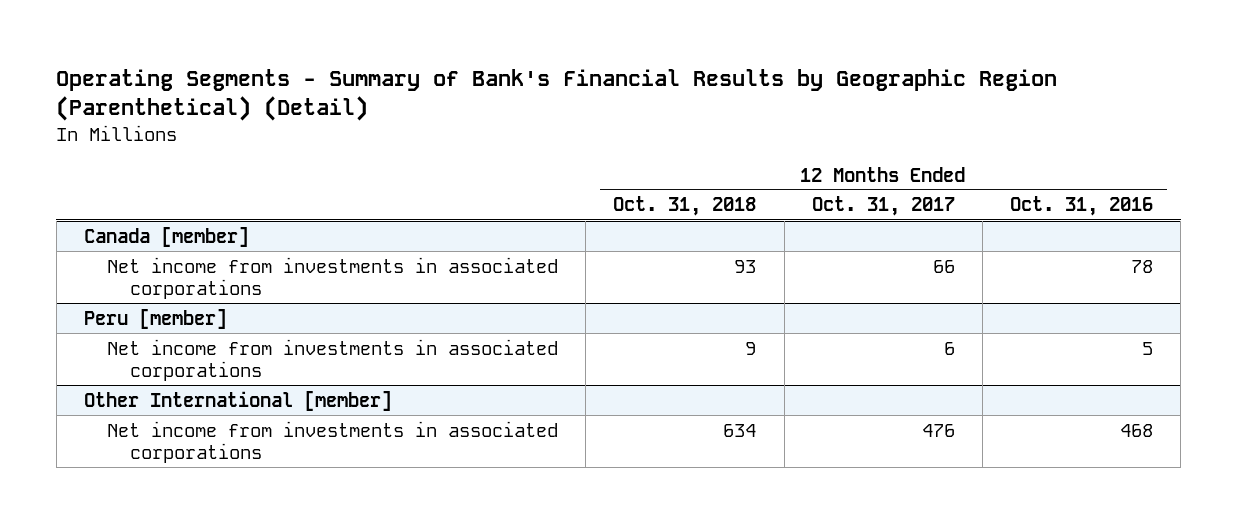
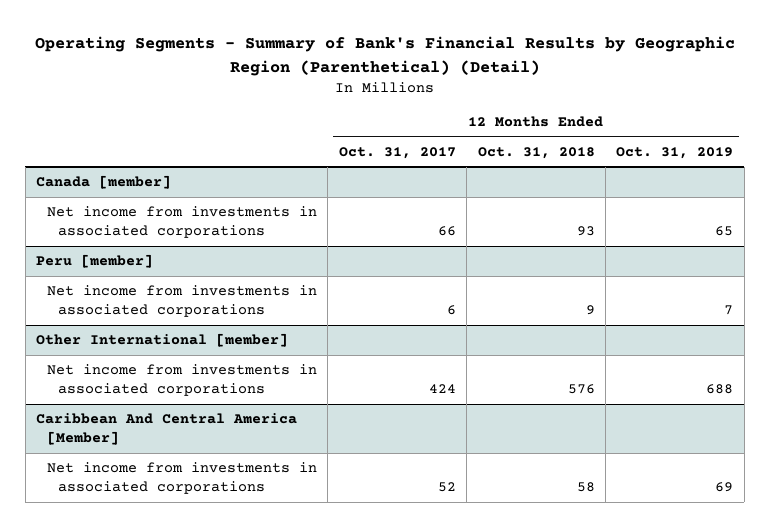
[1010,196,1154,217] Oct. 31, 2016 -> none
none -> [616,146,734,159] Oct. 31, 2019
[723,423,757,437] 634 -> [567,384,595,395] 576
[921,423,955,437] 476 -> [428,384,456,394] 424
none -> [36,413,298,446] Caribbean And Central America [Member]
none -> [47,462,318,495] Net income from investments in associated corporations

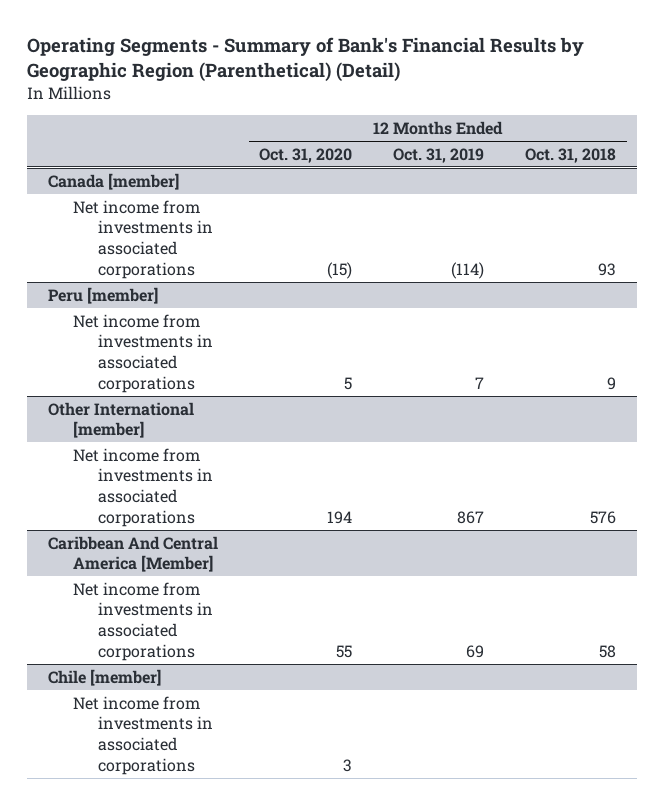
[338,146,456,159] Oct. 31, 2017 -> none
none -> [258,147,352,163] Oct. 31, 2020
[715,226,734,237] 65 -> [451,261,485,279] (114)
[706,384,734,395] 688 -> [457,510,485,524] 867
none -> [47,668,161,686] Chile [member]
none -> [72,695,213,775] Net income from investments in associated corporations

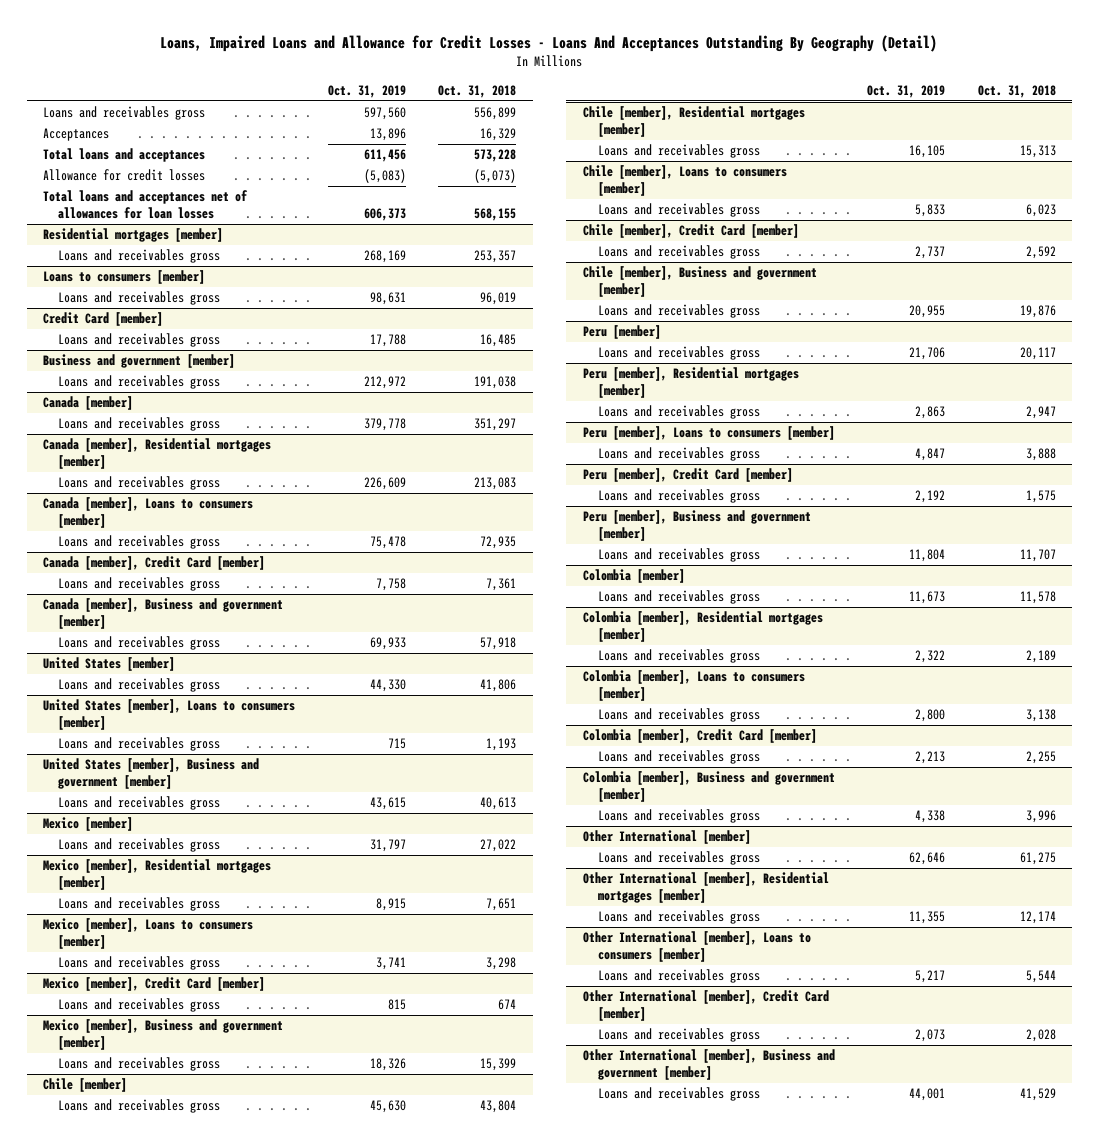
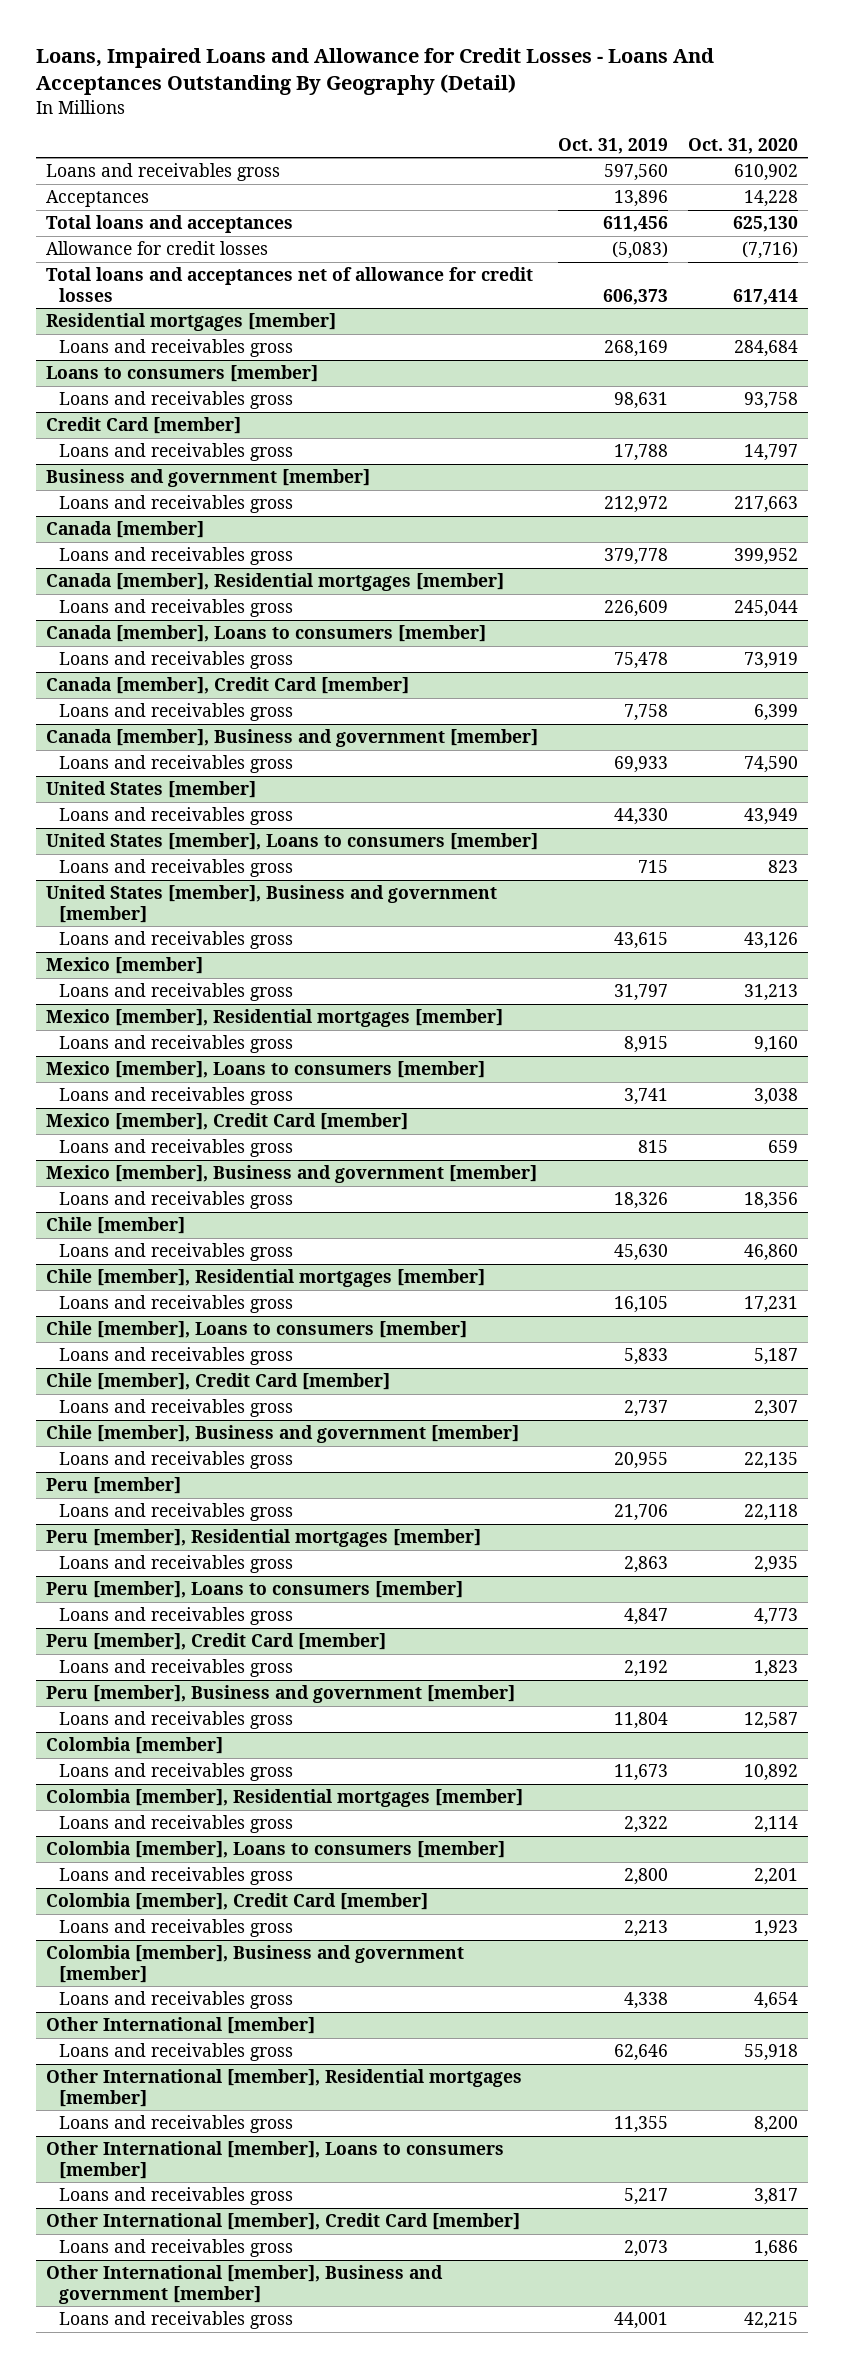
[438,84,517,98] Oct. 31, 2018 -> none
none -> [688,137,799,154] Oct. 31, 2020
[43,190,249,219] Total loans and acceptances net of allowances for loan losses -> [45,267,533,302] Total loans and acceptances net of allowance for credit losses

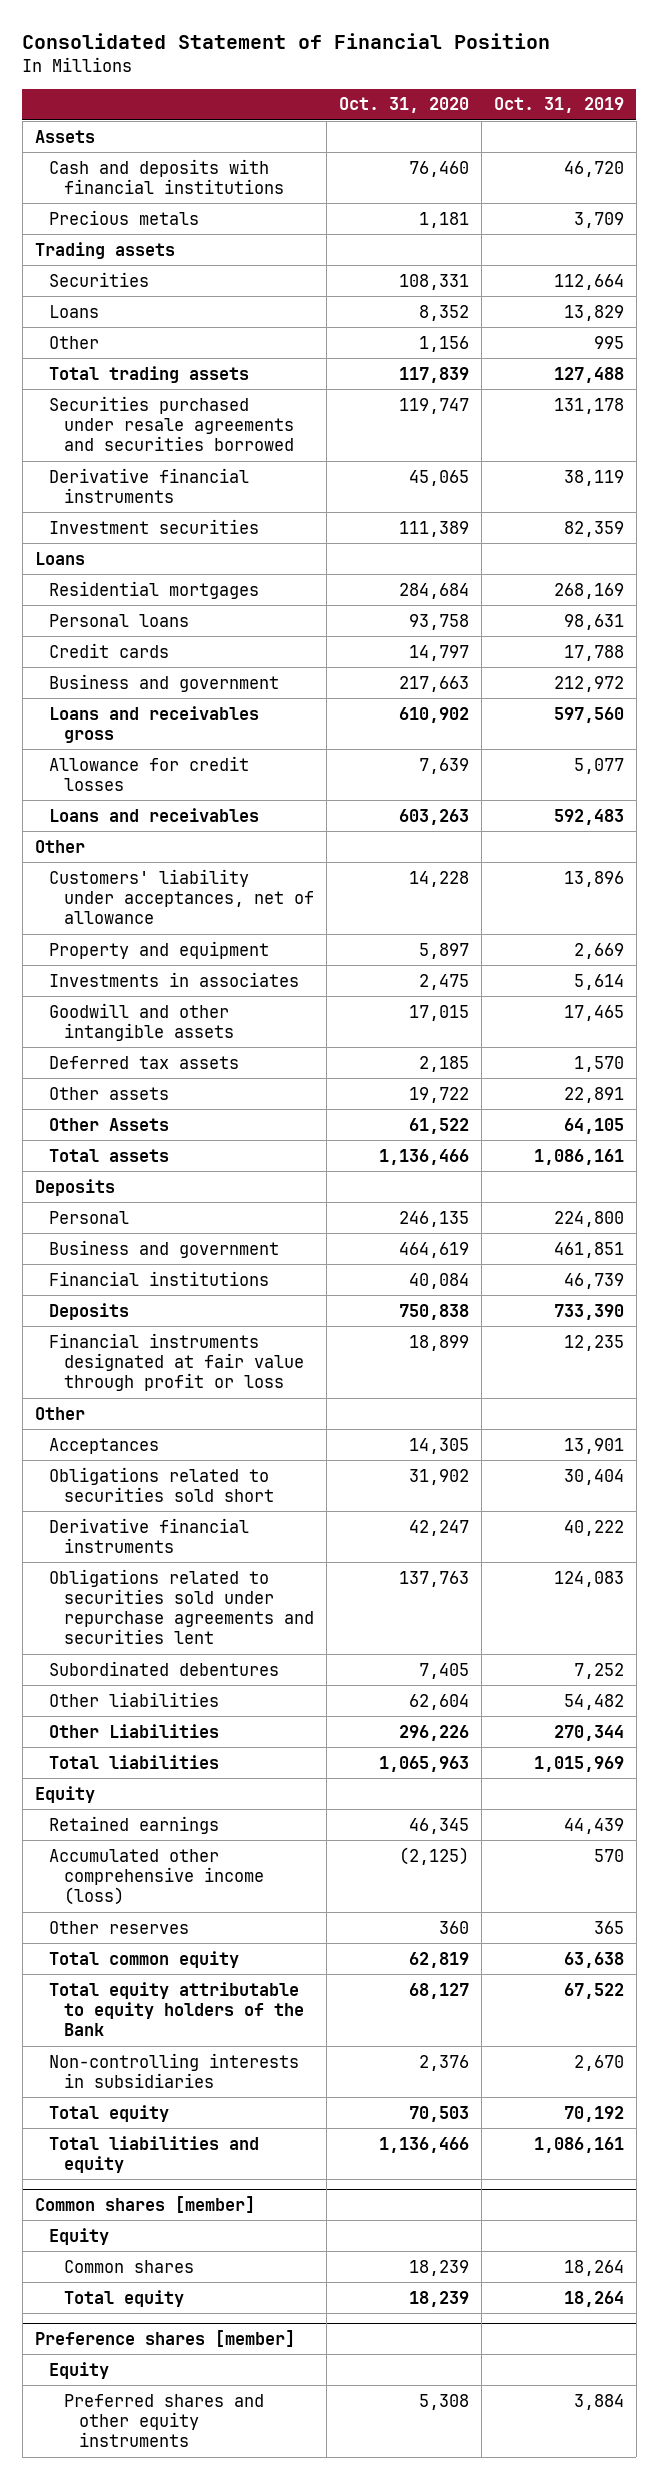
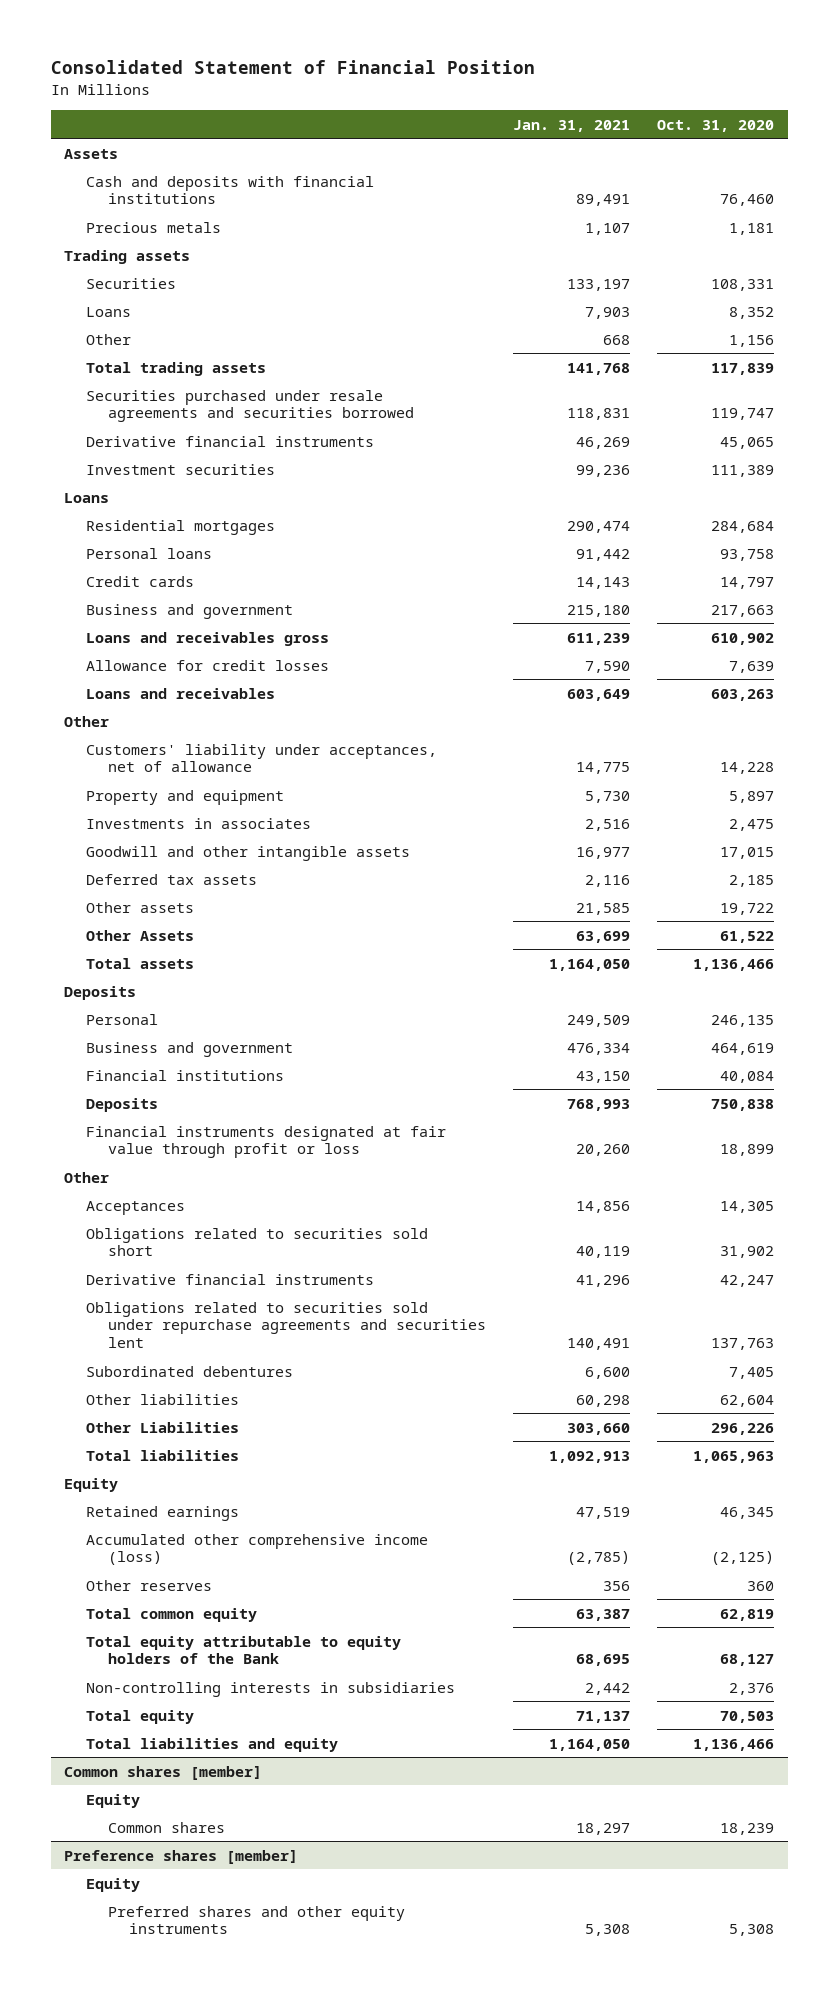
[493,97,624,114] Oct. 31, 2019 -> none
none -> [512,119,630,132] Jan. 31, 2021
[63,2289,184,2307] Total equity -> none

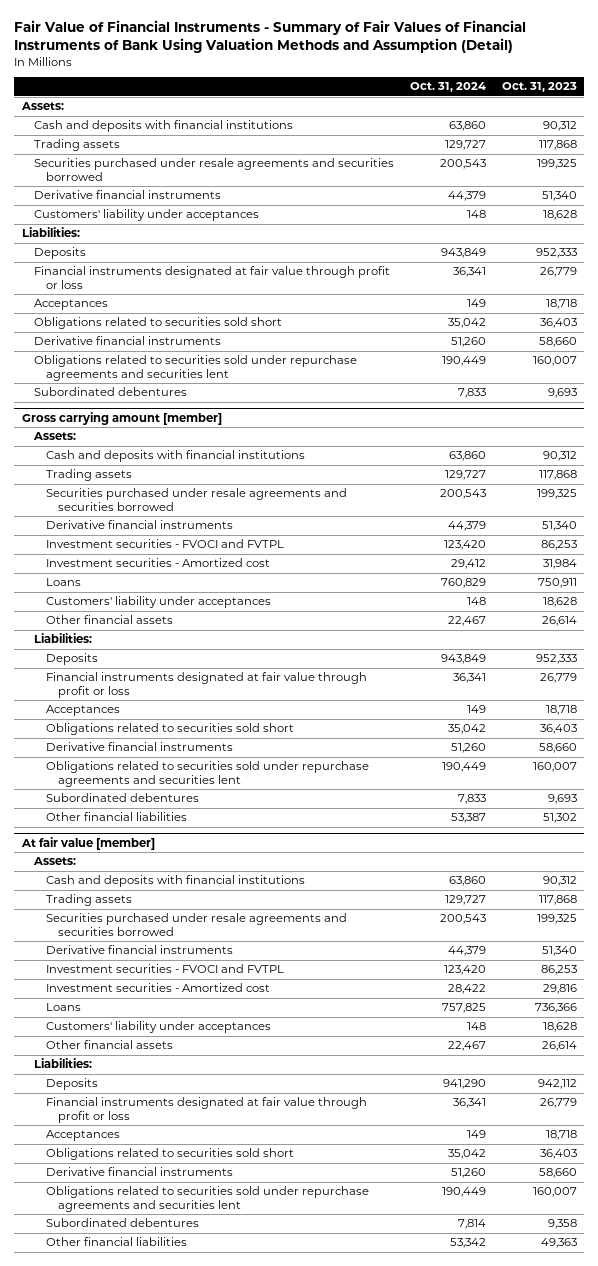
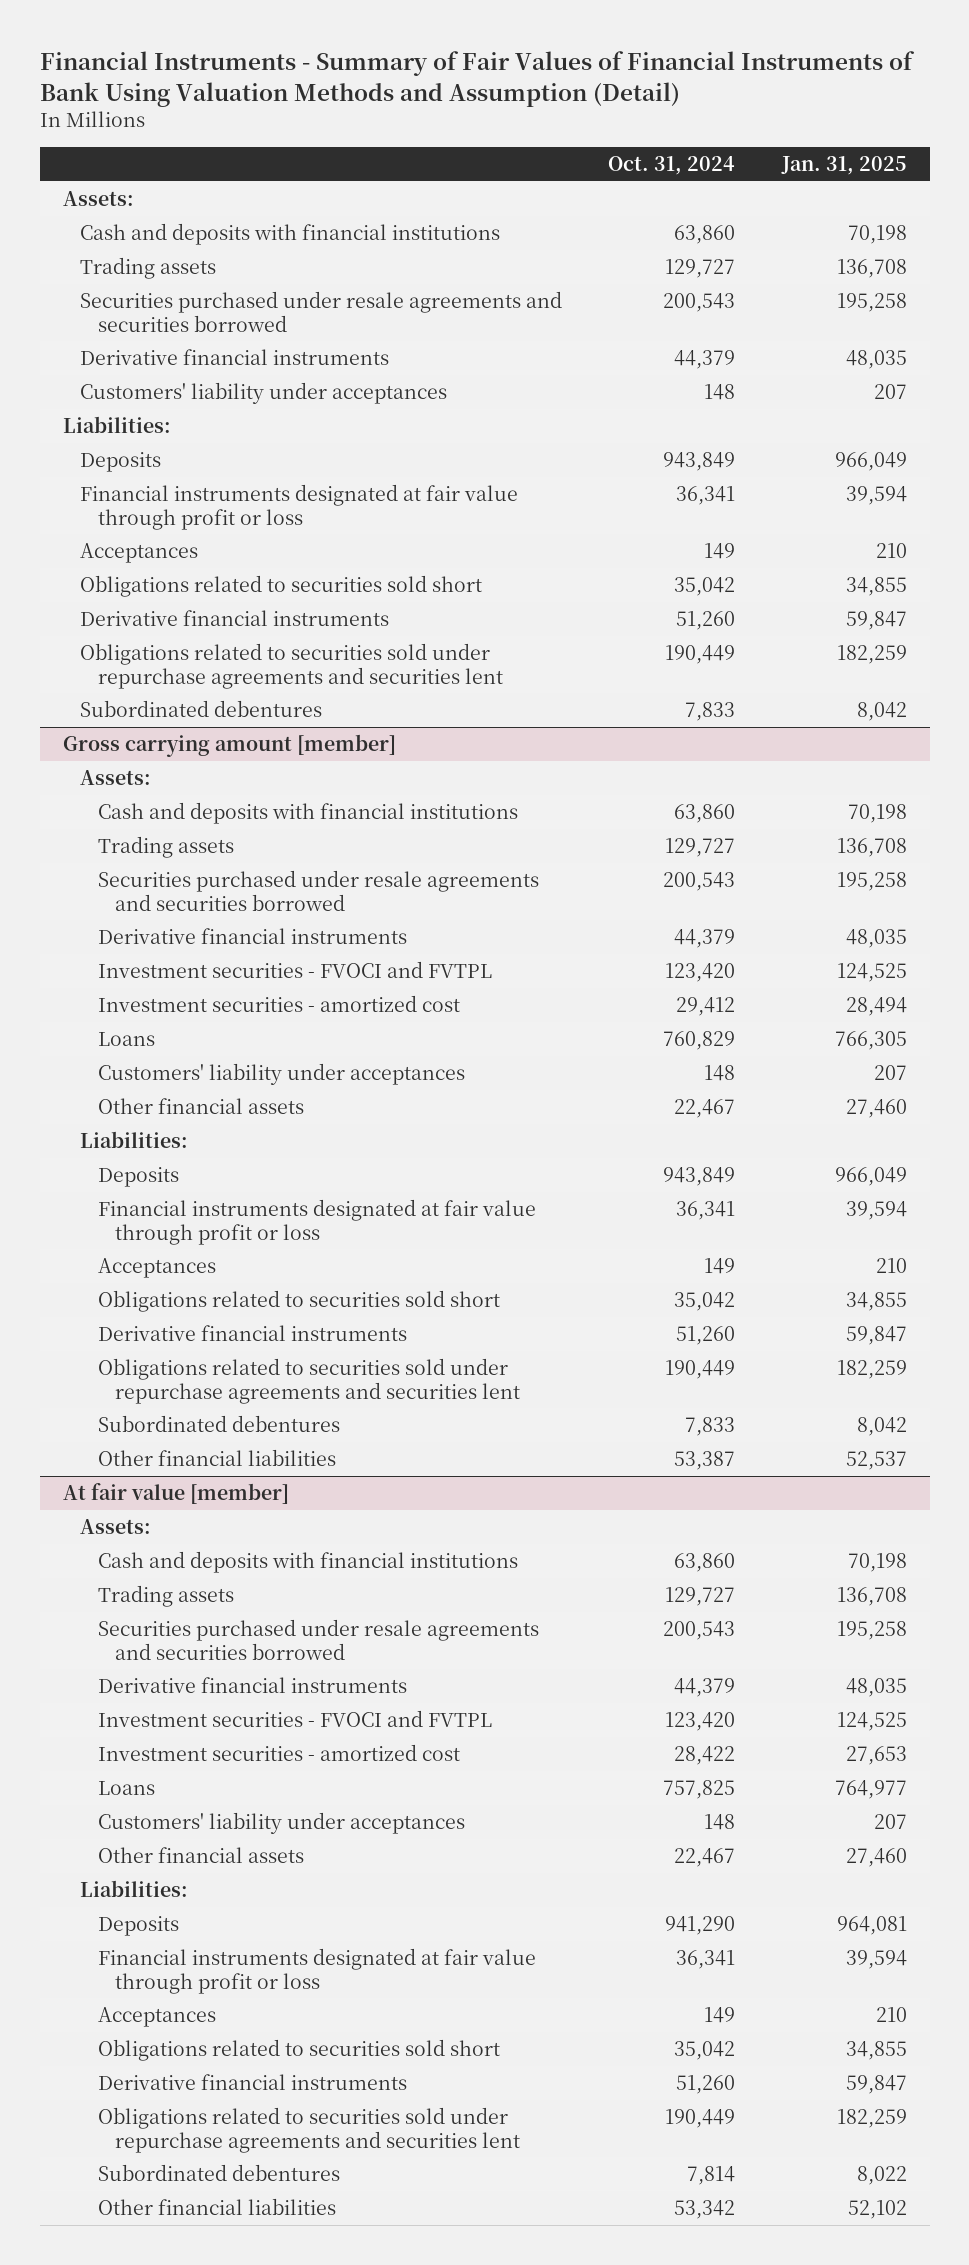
[13,19,526,53] Fair Value of Financial Instruments - Summary of Fair Values of Financial Instruments of Bank Using Valuation Methods and Assumption (Detail) -> [39,51,915,107] Financial Instruments - Summary of Fair Values of Financial Instruments of Bank Using Valuation Methods and Assumption (Detail)
[501,82,577,93] Oct. 31, 2023 -> none
none -> [780,156,907,176] Jan. 31, 2025
[45,558,270,568] Investment securities - Amortized cost -> [97,994,460,1012] Investment securities - amortized cost
[45,983,270,993] Investment securities - Amortized cost -> [97,1743,460,1761] Investment securities - amortized cost

